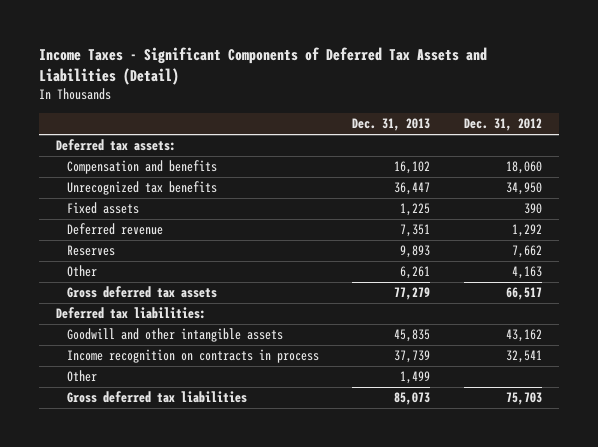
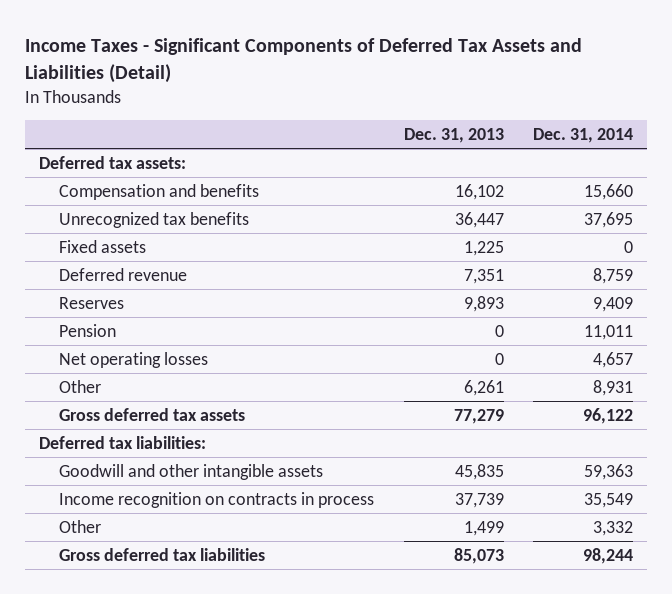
[464,118,543,132] Dec. 31, 2012 -> none
none -> [532,128,633,144] Dec. 31, 2014
none -> [59,323,117,337] Pension
none -> [59,351,209,368] Net operating losses

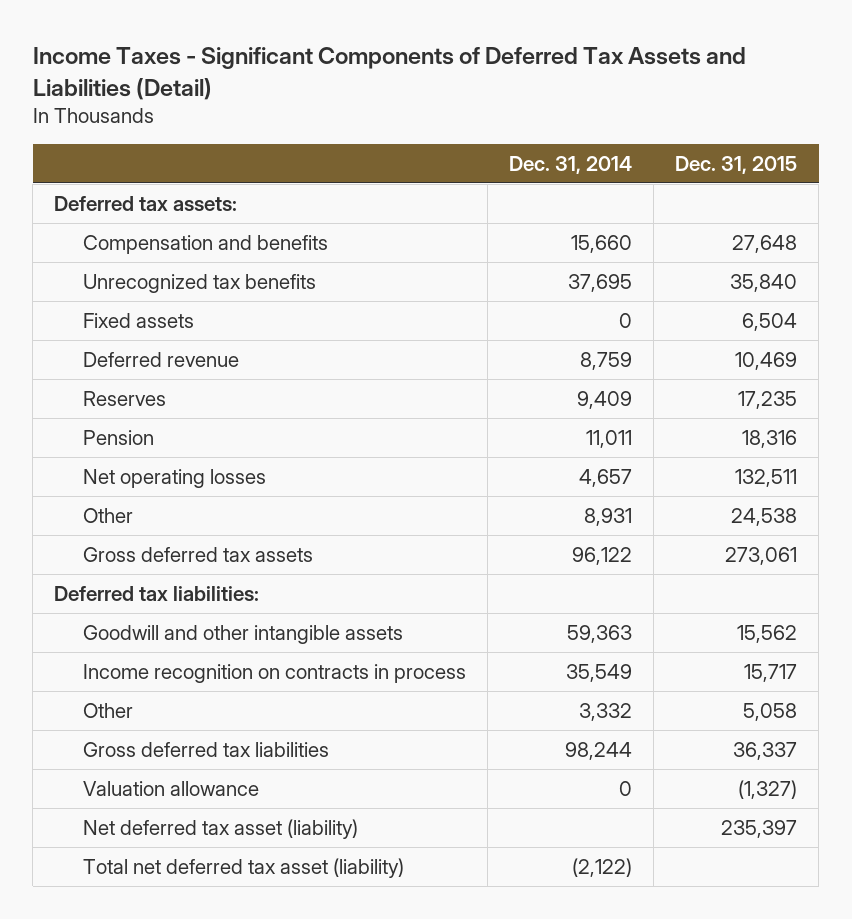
[403,128,504,144] Dec. 31, 2013 -> none
none -> [675,155,798,174] Dec. 31, 2015
none -> [82,780,259,796] Valuation allowance
none -> [82,818,358,839] Net deferred tax asset (liability)
none -> [82,857,404,878] Total net deferred tax asset (liability)

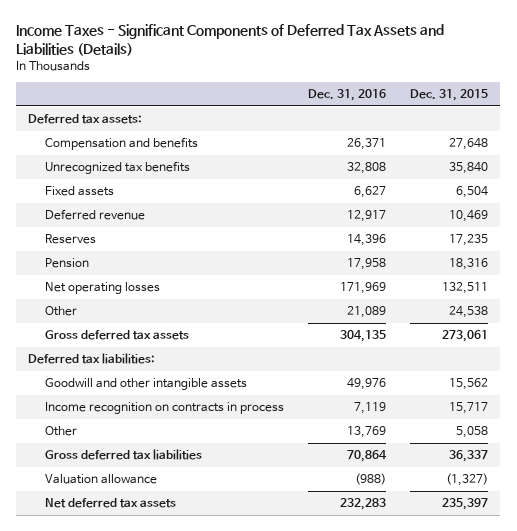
[32,47,746,100] Income Taxes - Significant Components of Deferred Tax Assets and Liabilities (Detail) -> [16,24,445,56] Income Taxes - Significant Components of Deferred Tax Assets and Liabilities (Details)
[508,155,632,174] Dec. 31, 2014 -> none
none -> [308,89,387,102] Dec. 31, 2016
[82,857,404,878] Total net deferred tax asset (liability) -> none
[82,818,358,839] Net deferred tax asset (liability) -> [45,498,177,509] Net deferred tax assets

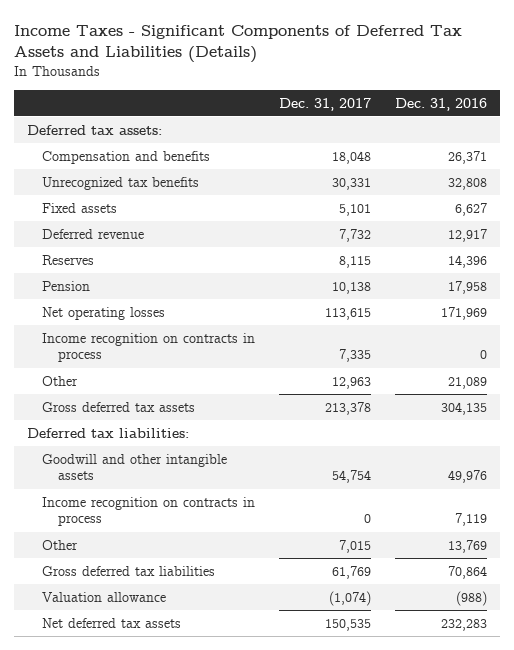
[410,89,489,102] Dec. 31, 2015 -> none
none -> [279,97,372,111] Dec. 31, 2017
none -> [42,332,256,363] Income recognition on contracts in process

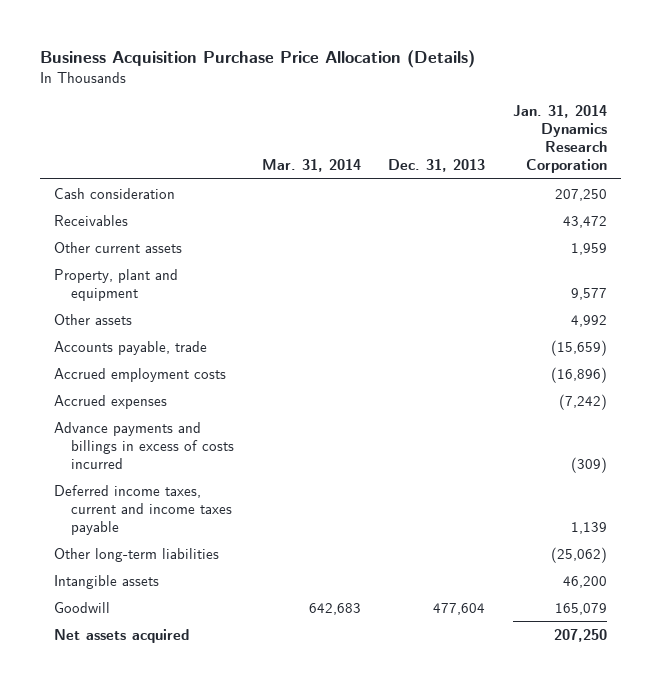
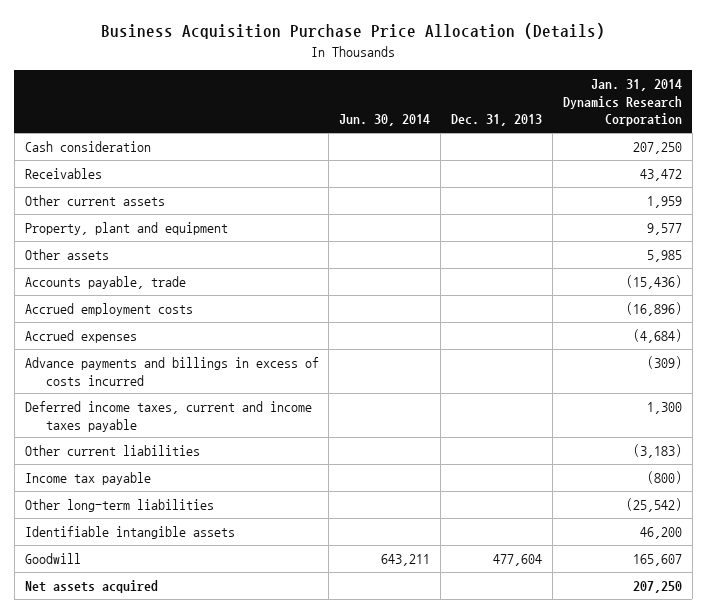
[261,159,361,173] Mar. 31, 2014 -> none
none -> [339,114,431,127] Jun. 30, 2014
[570,314,607,327] 4,992 -> [646,249,682,262] 5,985
[550,339,607,356] (15,659) -> [625,274,682,289] (15,436)
[558,393,607,410] (7,242) -> [632,328,682,343] (4,684)
[570,521,607,534] 1,139 -> [646,401,682,414] 1,300
none -> [24,444,200,456] Other current liabilities
none -> [24,471,151,485] Income tax payable
[550,546,607,563] (25,062) -> [625,497,682,512] (25,542)
[53,574,159,589] Intangible assets -> [24,525,235,539] Identifiable intangible assets
[554,602,607,615] 165,079 -> [632,553,682,566] 165,607

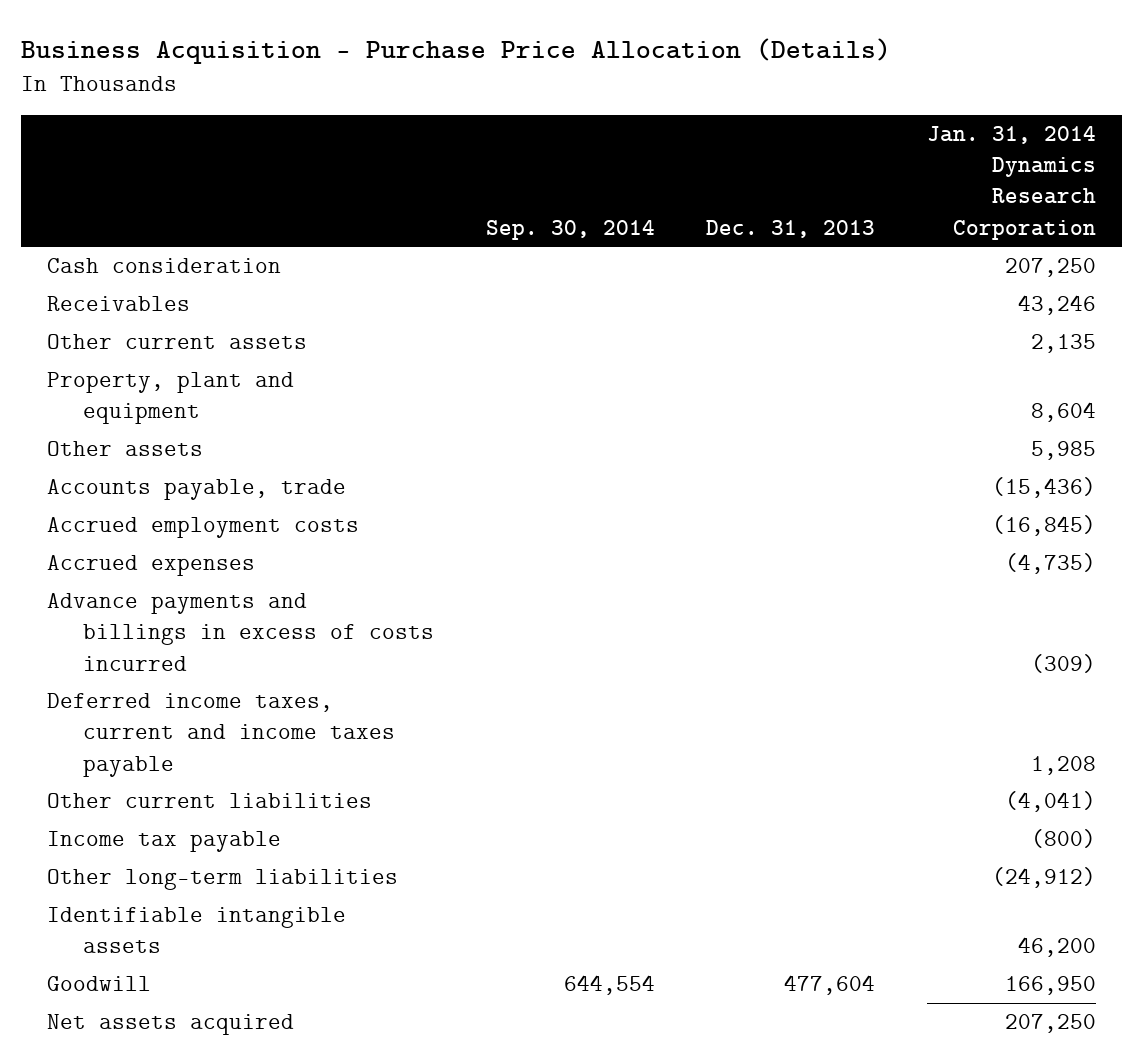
[101,23,606,40] Business Acquisition Purchase Price Allocation (Details) -> [21,38,892,65] Business Acquisition - Purchase Price Allocation (Details)
[339,114,431,127] Jun. 30, 2014 -> none
none -> [485,219,655,240] Sep. 30, 2014
[639,168,682,181] 43,472 -> [1017,295,1096,316] 43,246
[646,195,682,208] 1,959 -> [1030,334,1096,354] 2,135
[646,222,682,235] 9,577 -> [1030,402,1096,423] 8,604
[625,301,682,316] (16,896) -> [991,515,1096,537] (16,845)
[632,328,682,343] (4,684) -> [1004,553,1096,575] (4,735)
[646,401,682,414] 1,300 -> [1030,755,1096,775] 1,208
[632,443,682,458] (3,183) -> [1004,791,1096,813] (4,041)
[625,497,682,512] (25,542) -> [991,867,1096,889] (24,912)
[632,553,682,566] 165,607 -> [1004,976,1096,996] 166,950

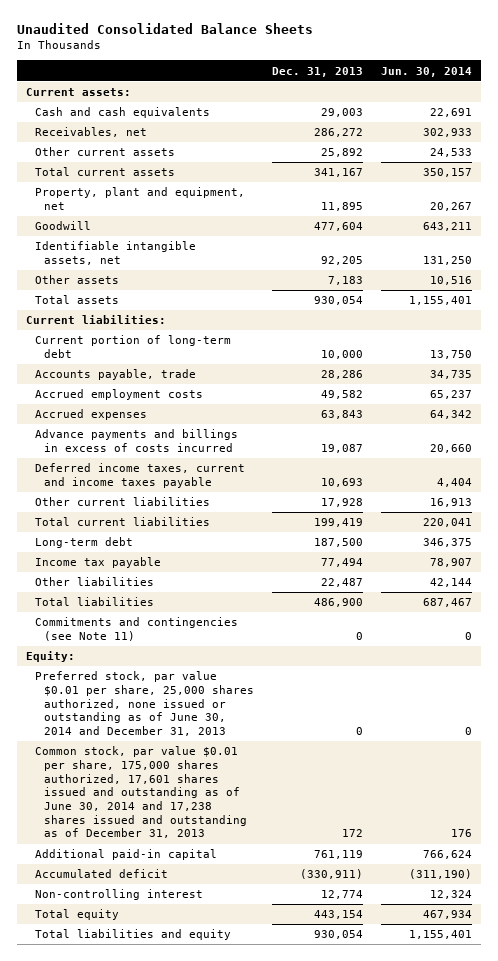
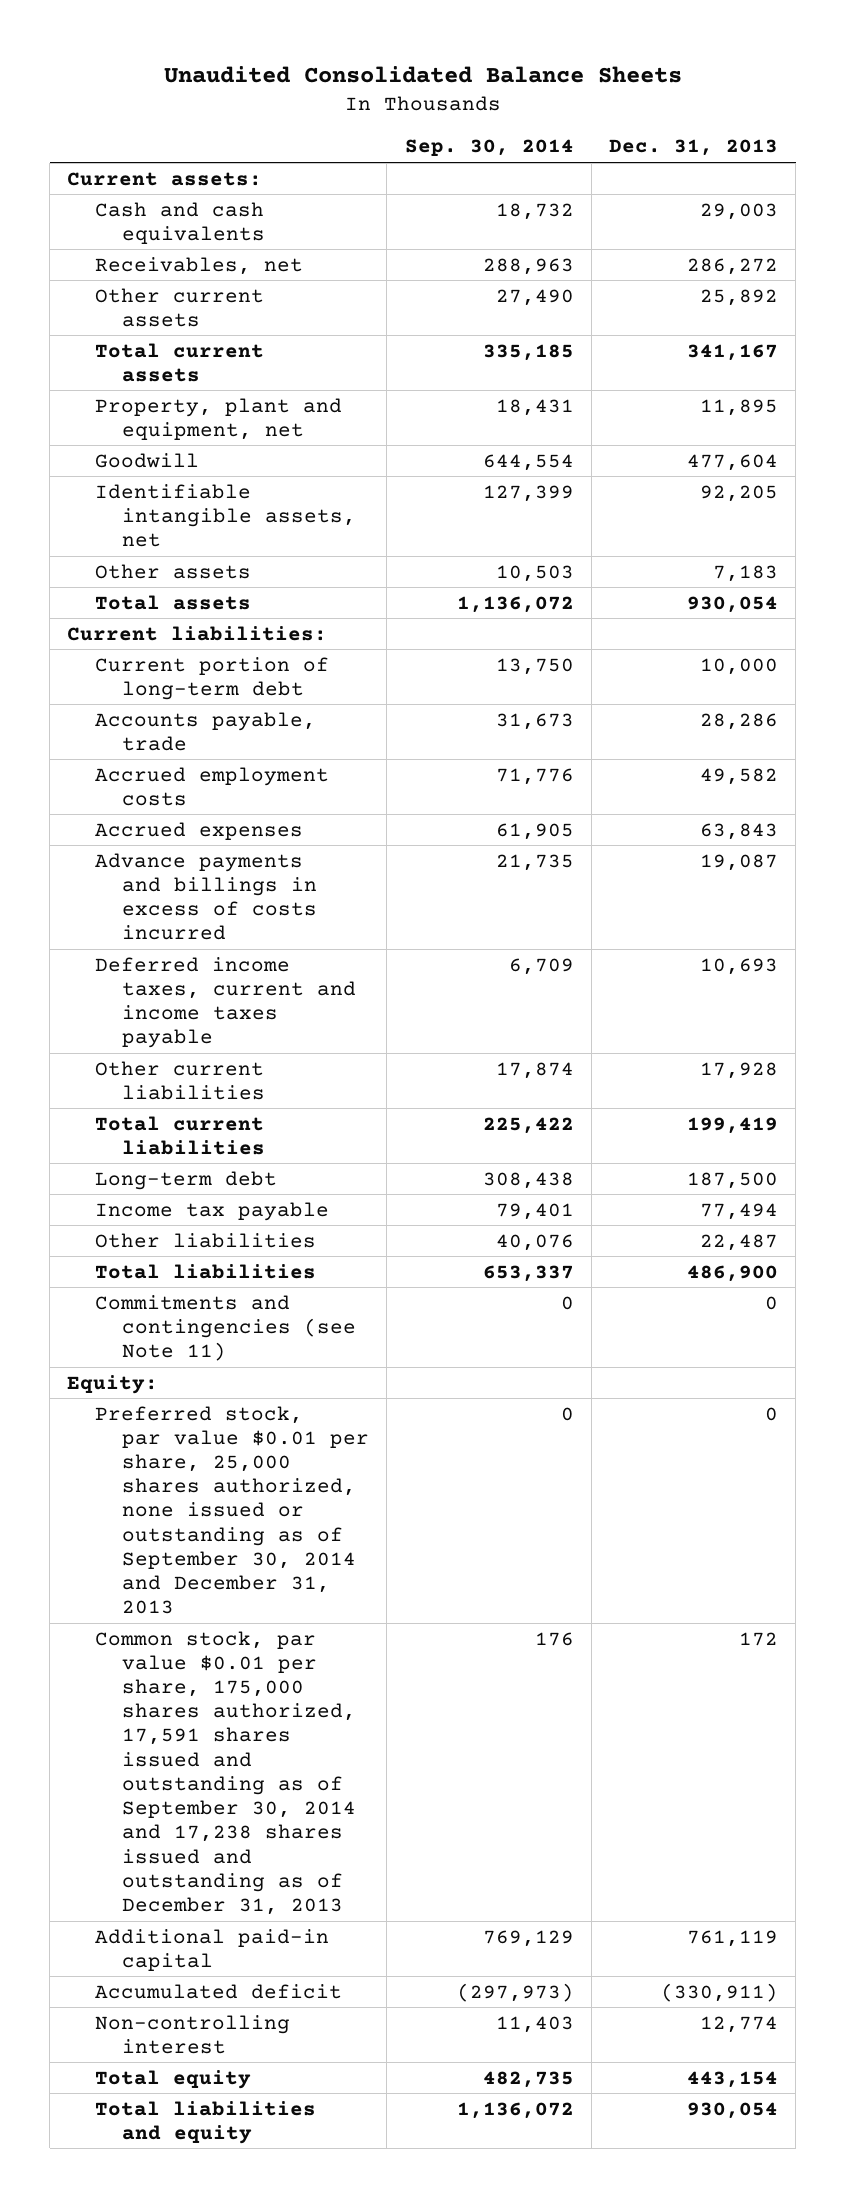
[380,66,472,77] Jun. 30, 2014 -> none
none -> [404,139,574,157] Sep. 30, 2014
[34,671,254,737] Preferred stock, par value $0.01 per share, 25,000 shares authorized, none issued or outstanding as of June 30, 2014 and December 31, 2013 -> [94,1405,370,1615] Preferred stock, par value $0.01 per share, 25,000 shares authorized, none issued or outstanding as of September 30, 2014 and December 31, 2013
[34,746,247,839] Common stock, par value $0.01 per share, 175,000 shares authorized, 17,601 shares issued and outstanding as of June 30, 2014 and 17,238 shares issued and outstanding as of December 31, 2013 -> [94,1630,357,1916] Common stock, par value $0.01 per share, 175,000 shares authorized, 17,591 shares issued and outstanding as of September 30, 2014 and 17,238 shares issued and outstanding as of December 31, 2013

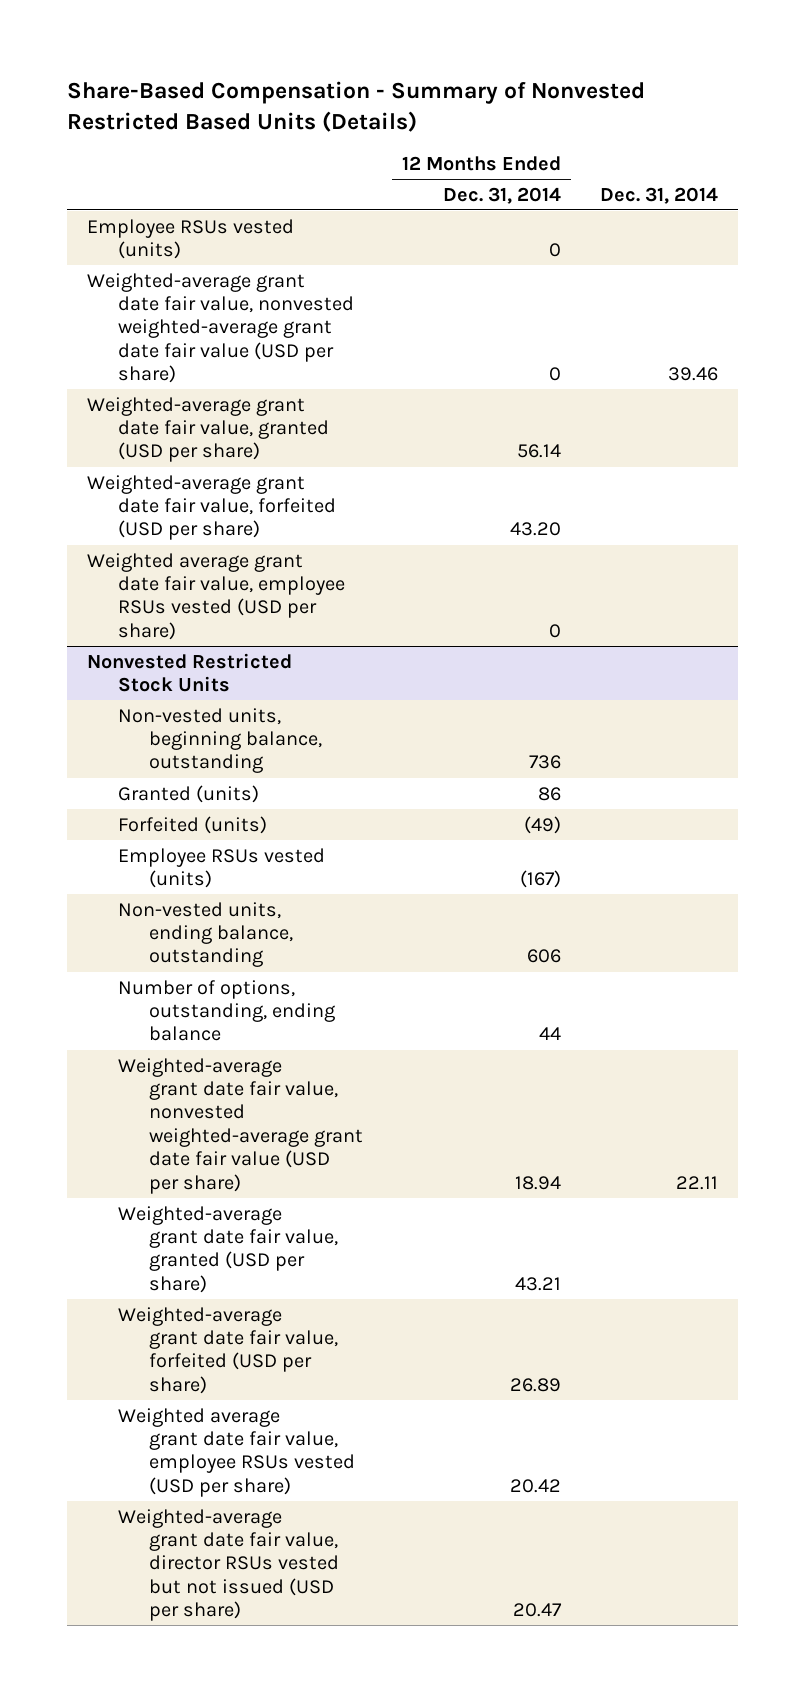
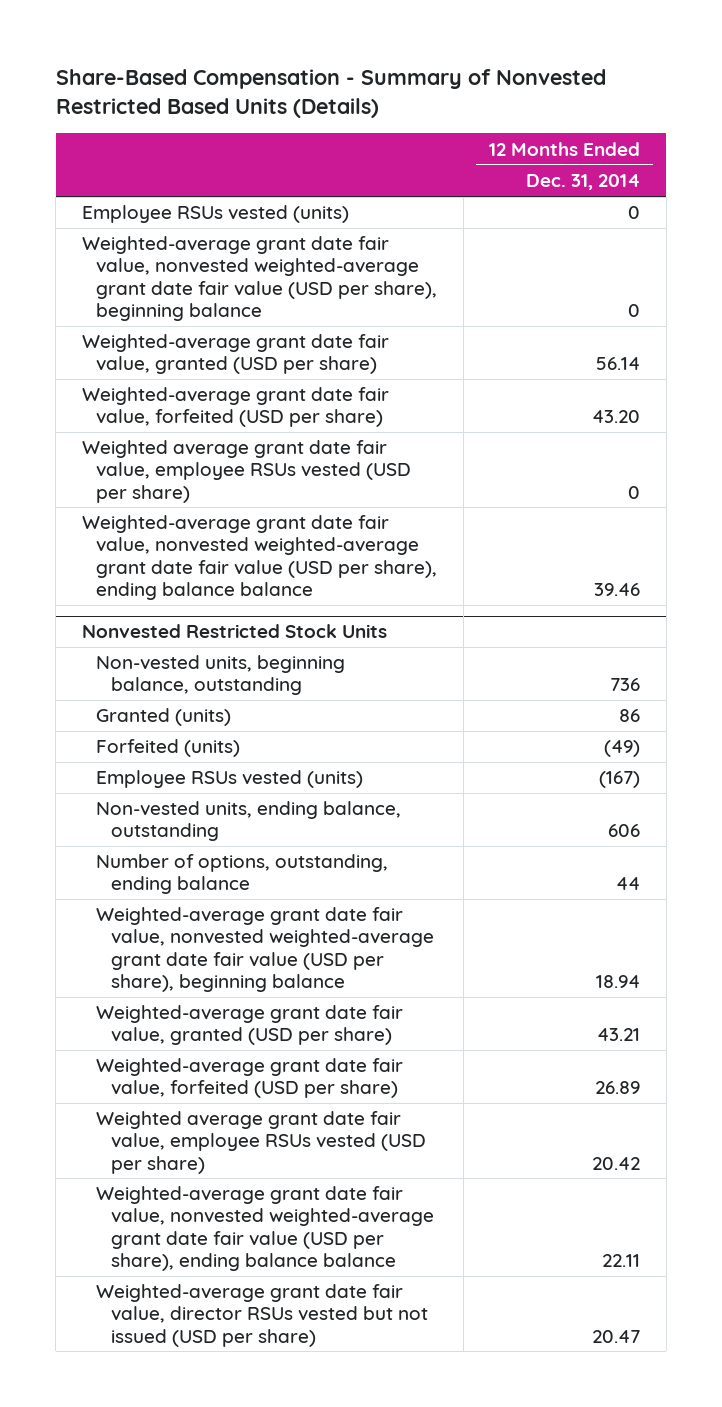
[600,186,719,204] Dec. 31, 2014 -> none
[86,272,354,384] Weighted-average grant date fair value, nonvested weighted-average grant date fair value (USD per share) -> [81,236,438,321] Weighted-average grant date fair value, nonvested weighted-average grant date fair value (USD per share), beginning balance
none -> [81,515,438,600] Weighted-average grant date fair value, nonvested weighted-average grant date fair value (USD per share), ending balance balance
[117,1057,363,1194] Weighted-average grant date fair value, nonvested weighted-average grant date fair value (USD per share) -> [96,907,435,992] Weighted-average grant date fair value, nonvested weighted-average grant date fair value (USD per share), beginning balance
none -> [96,1186,435,1271] Weighted-average grant date fair value, nonvested weighted-average grant date fair value (USD per share), ending balance balance

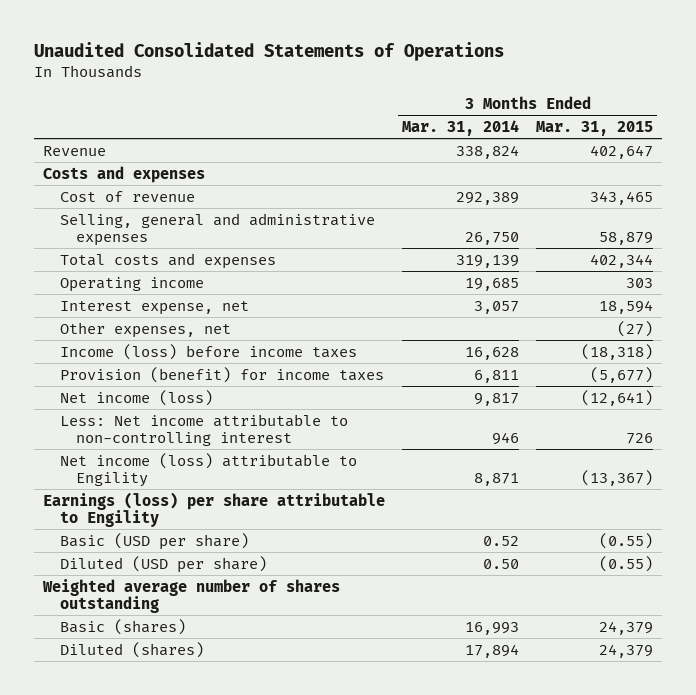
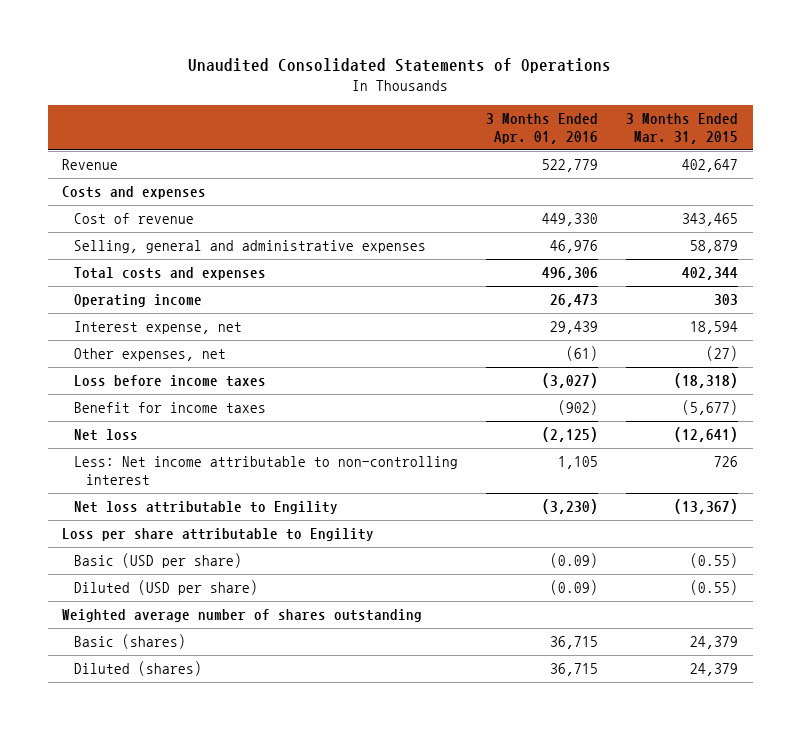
[401,119,519,136] Mar. 31, 2014 -> none
none -> [486,113,599,145] 3 Months Ended Apr. 01, 2016
[59,343,357,360] Income (loss) before income taxes -> [74,375,267,388] Loss before income taxes
[59,366,384,383] Provision (benefit) for income taxes -> [74,402,267,414] Benefit for income taxes
[59,389,213,406] Net income (loss) -> [74,429,139,442] Net loss
[59,452,357,487] Net income (loss) attributable to Engility -> [74,501,339,515] Net loss attributable to Engility
[42,491,385,527] Earnings (loss) per share attributable to Engility -> [61,528,374,542] Loss per share attributable to Engility

